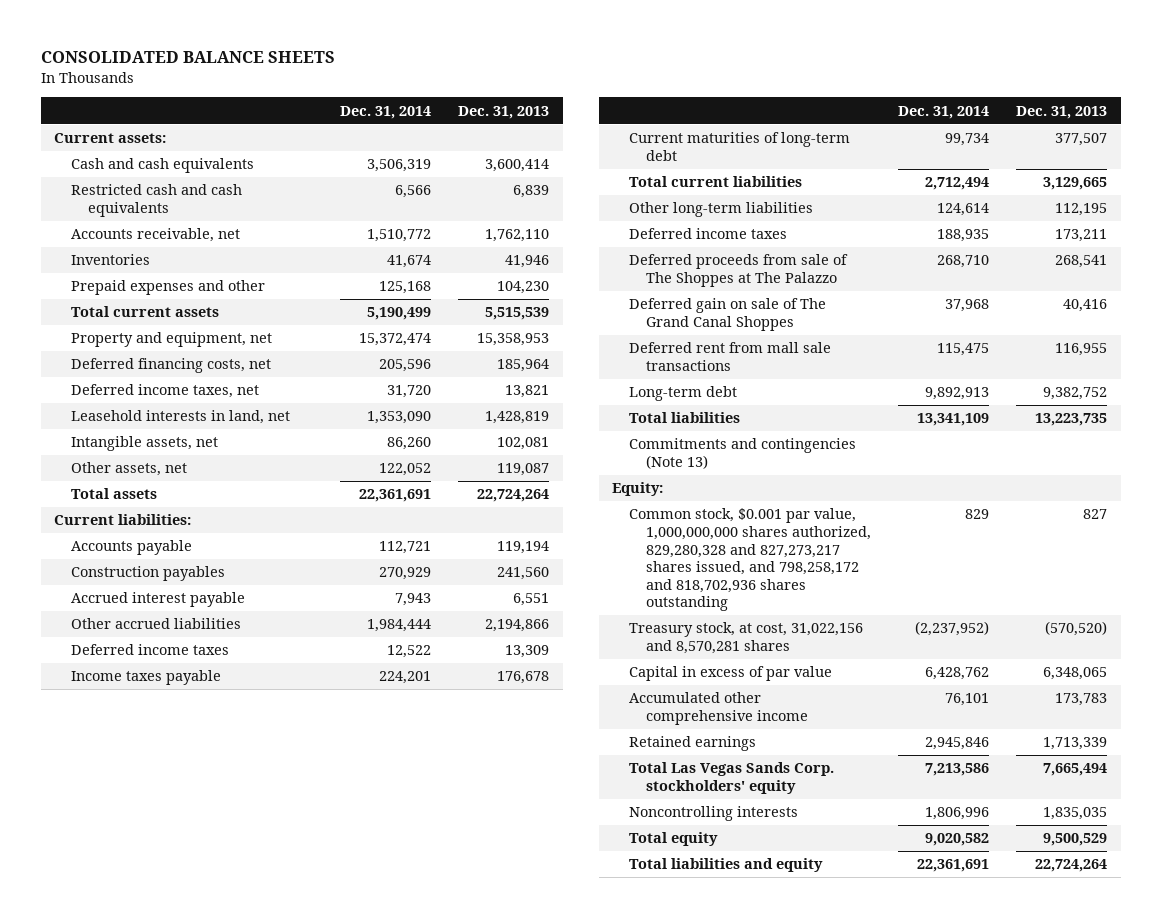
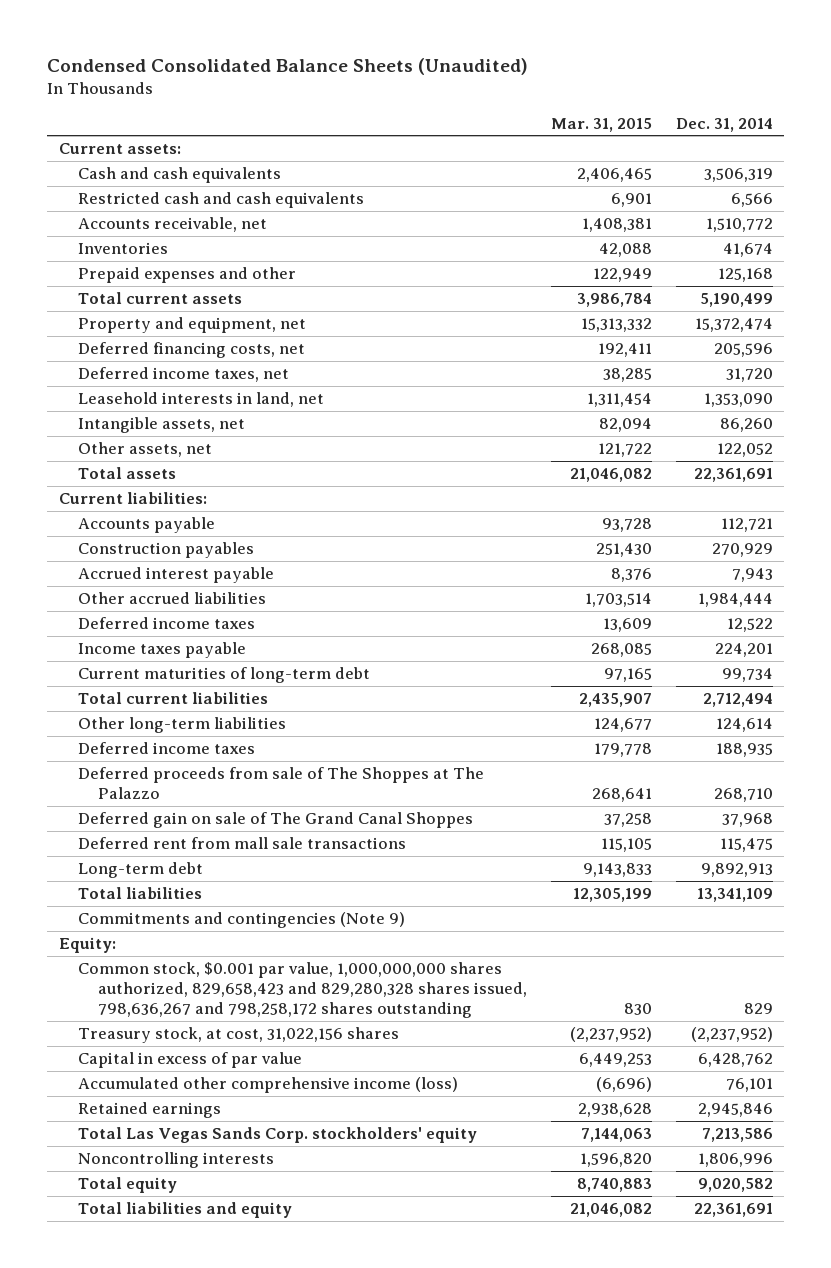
[40,51,335,64] CONSOLIDATED BALANCE SHEETS -> [46,58,528,76] Condensed Consolidated Balance Sheets (Unaudited)
[458,105,550,119] Dec. 31, 2013 -> none
none -> [550,117,652,132] Mar. 31, 2015
[629,438,857,469] Commitments and contingencies (Note 13) -> [78,912,406,929] Commitments and contingencies (Note 9)
[629,508,872,612] Common stock, $0.001 par value, 1,000,000,000 shares authorized, 829,280,328 and 827,273,217 shares issued, and 798,258,172 and 818,702,936 shares outstanding -> [78,962,528,1018] Common stock, $0.001 par value, 1,000,000,000 shares authorized, 829,658,423 and 829,280,328 shares issued, 798,636,267 and 798,258,172 shares outstanding
[629,622,864,654] Treasury stock, at cost, 31,022,156 and 8,570,281 shares -> [78,1027,400,1044] Treasury stock, at cost, 31,022,156 shares
[629,692,809,725] Accumulated other comprehensive income -> [78,1077,459,1094] Accumulated other comprehensive income (loss)

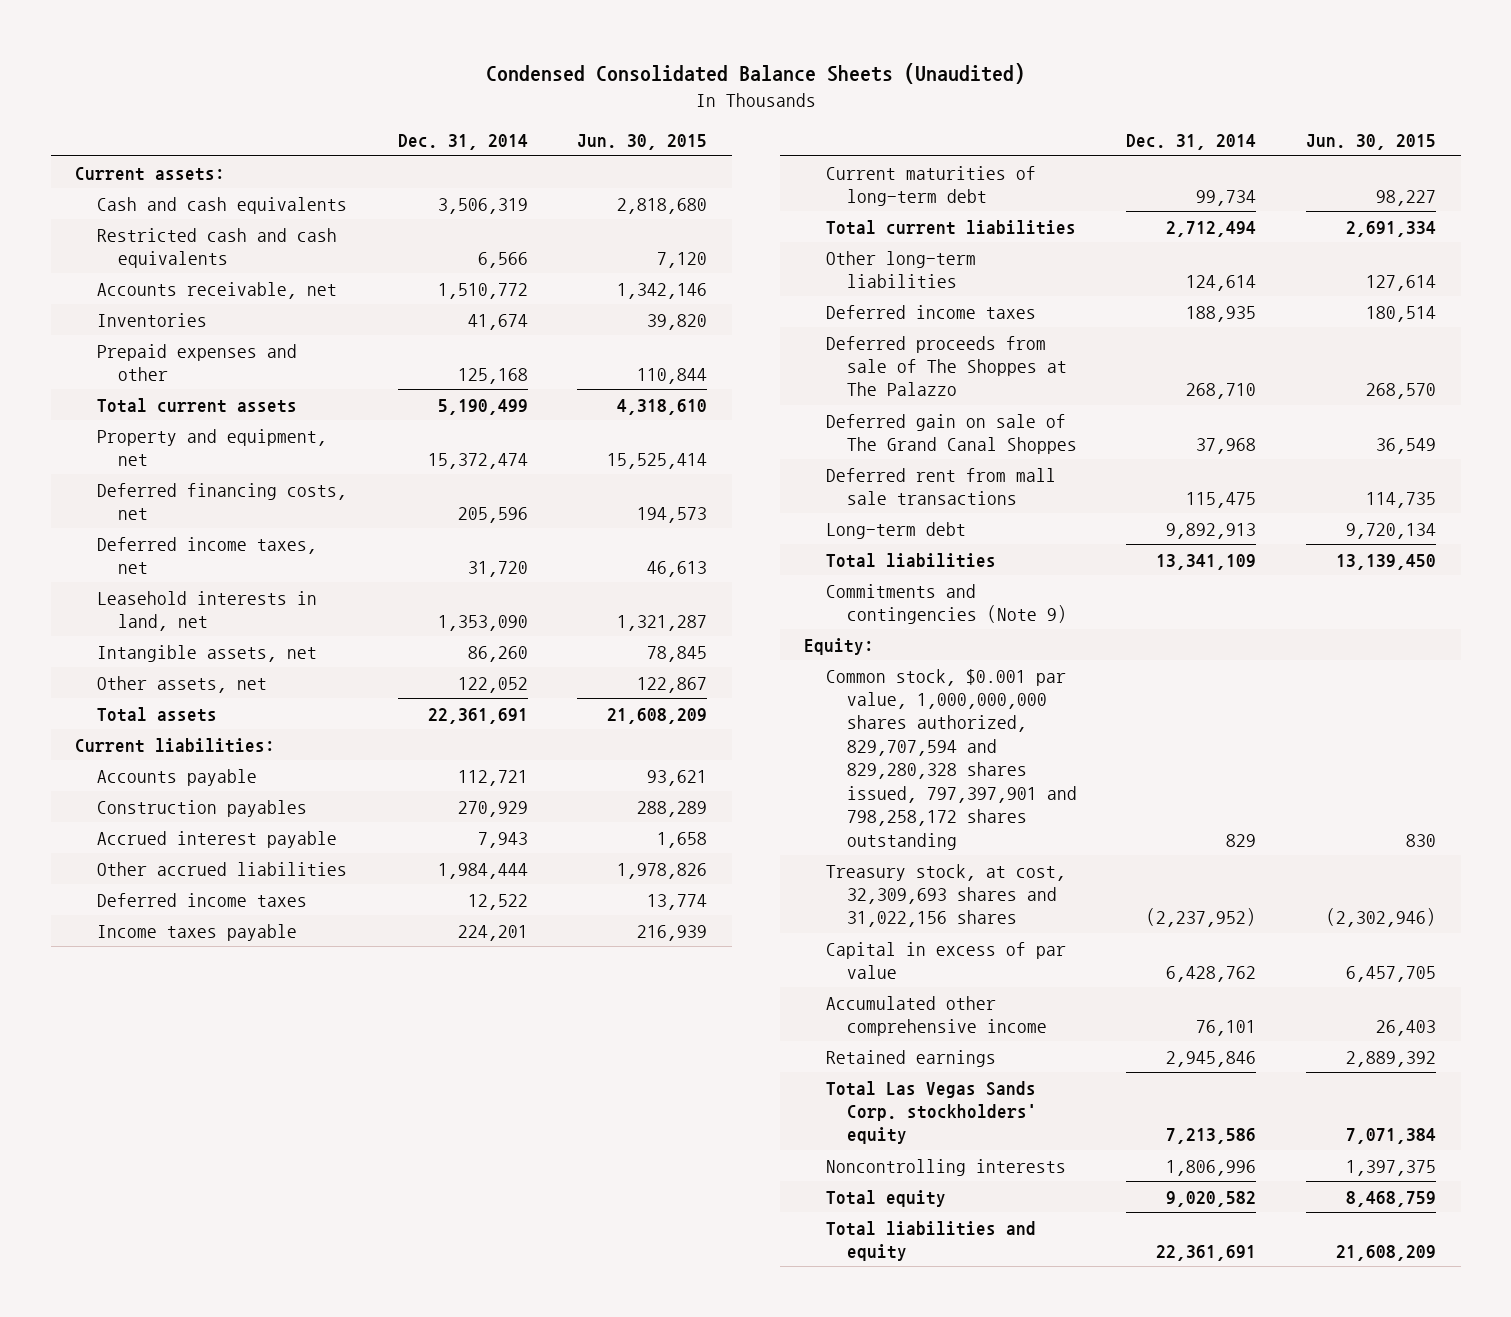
[550,117,652,132] Mar. 31, 2015 -> none
none -> [577,134,708,151] Jun. 30, 2015
[78,962,528,1018] Common stock, $0.001 par value, 1,000,000,000 shares authorized, 829,658,423 and 829,280,328 shares issued, 798,636,267 and 798,258,172 shares outstanding -> [825,668,1077,850] Common stock, $0.001 par value, 1,000,000,000 shares authorized, 829,707,594 and 829,280,328 shares issued, 797,397,901 and 798,258,172 shares outstanding
[78,1027,400,1044] Treasury stock, at cost, 31,022,156 shares -> [825,863,1066,928] Treasury stock, at cost, 32,309,693 shares and 31,022,156 shares
[78,1077,459,1094] Accumulated other comprehensive income (loss) -> [825,995,1047,1037] Accumulated other comprehensive income

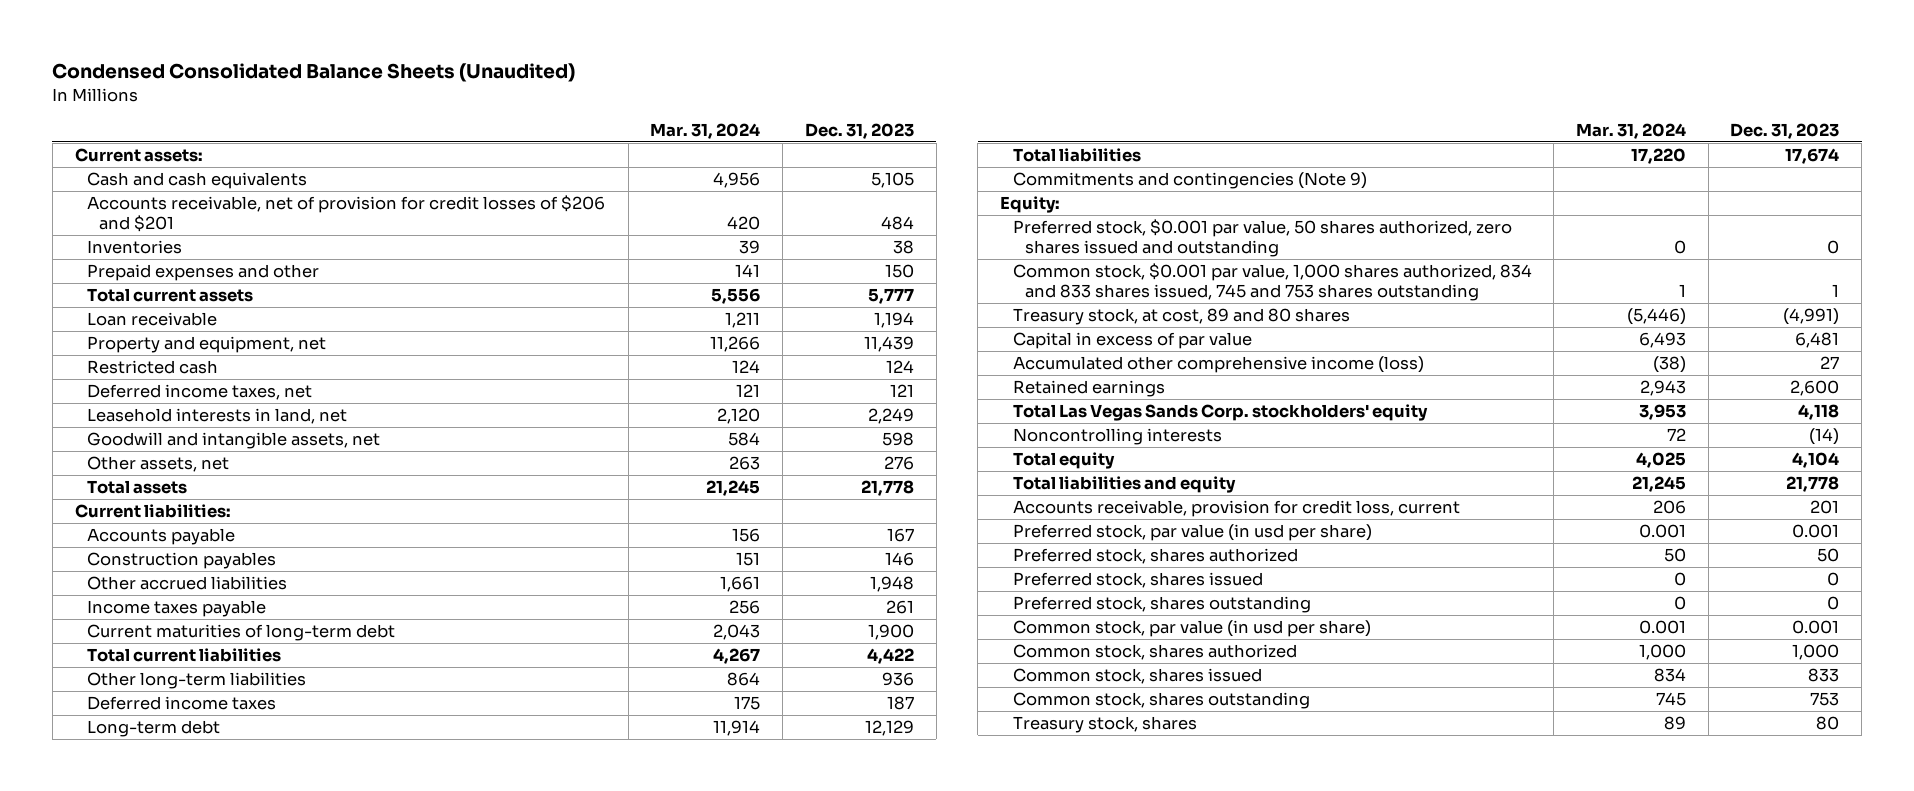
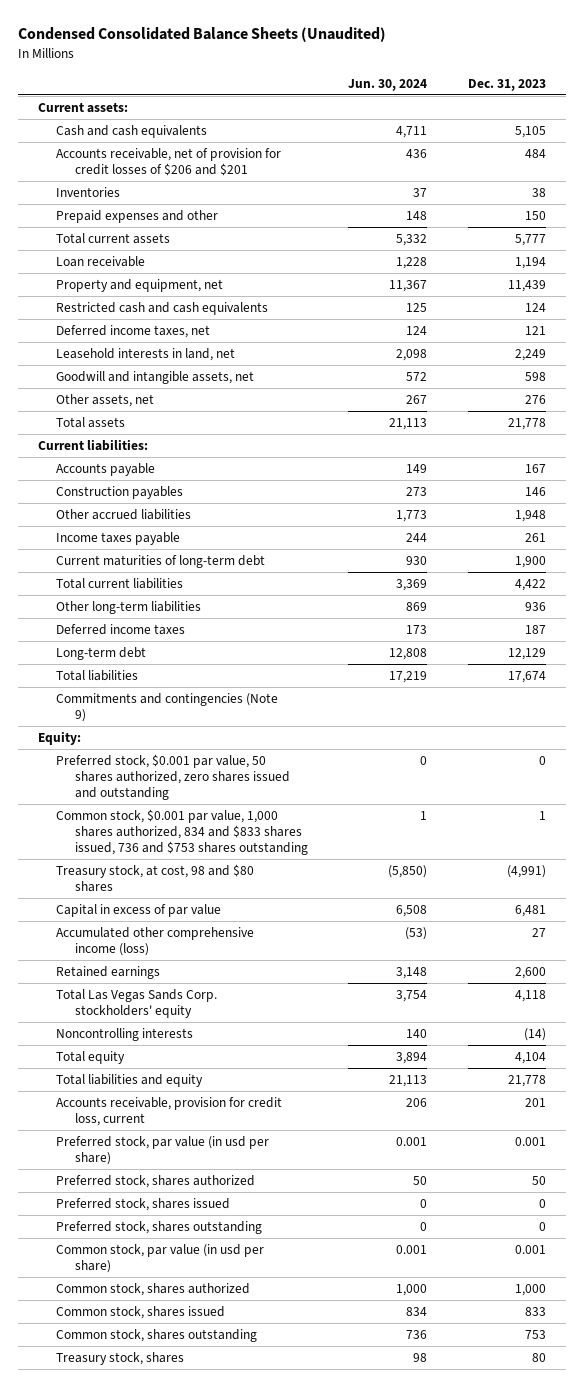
[650,122,761,139] Mar. 31, 2024 -> none
none -> [348,78,428,91] Jun. 30, 2024
[87,360,219,375] Restricted cash -> [56,302,269,316] Restricted cash and cash equivalents
[1012,263,1532,302] Common stock, $0.001 par value, 1,000 shares authorized, 834 and 833 shares issued, 745 and 753 shares outstanding -> [56,809,308,856] Common stock, $0.001 par value, 1,000 shares authorized, 834 and $833 shares issued, 736 and $753 shares outstanding
[1012,308,1350,326] Treasury stock, at cost, 89 and 80 shares -> [56,864,255,893] Treasury stock, at cost, 98 and $80 shares

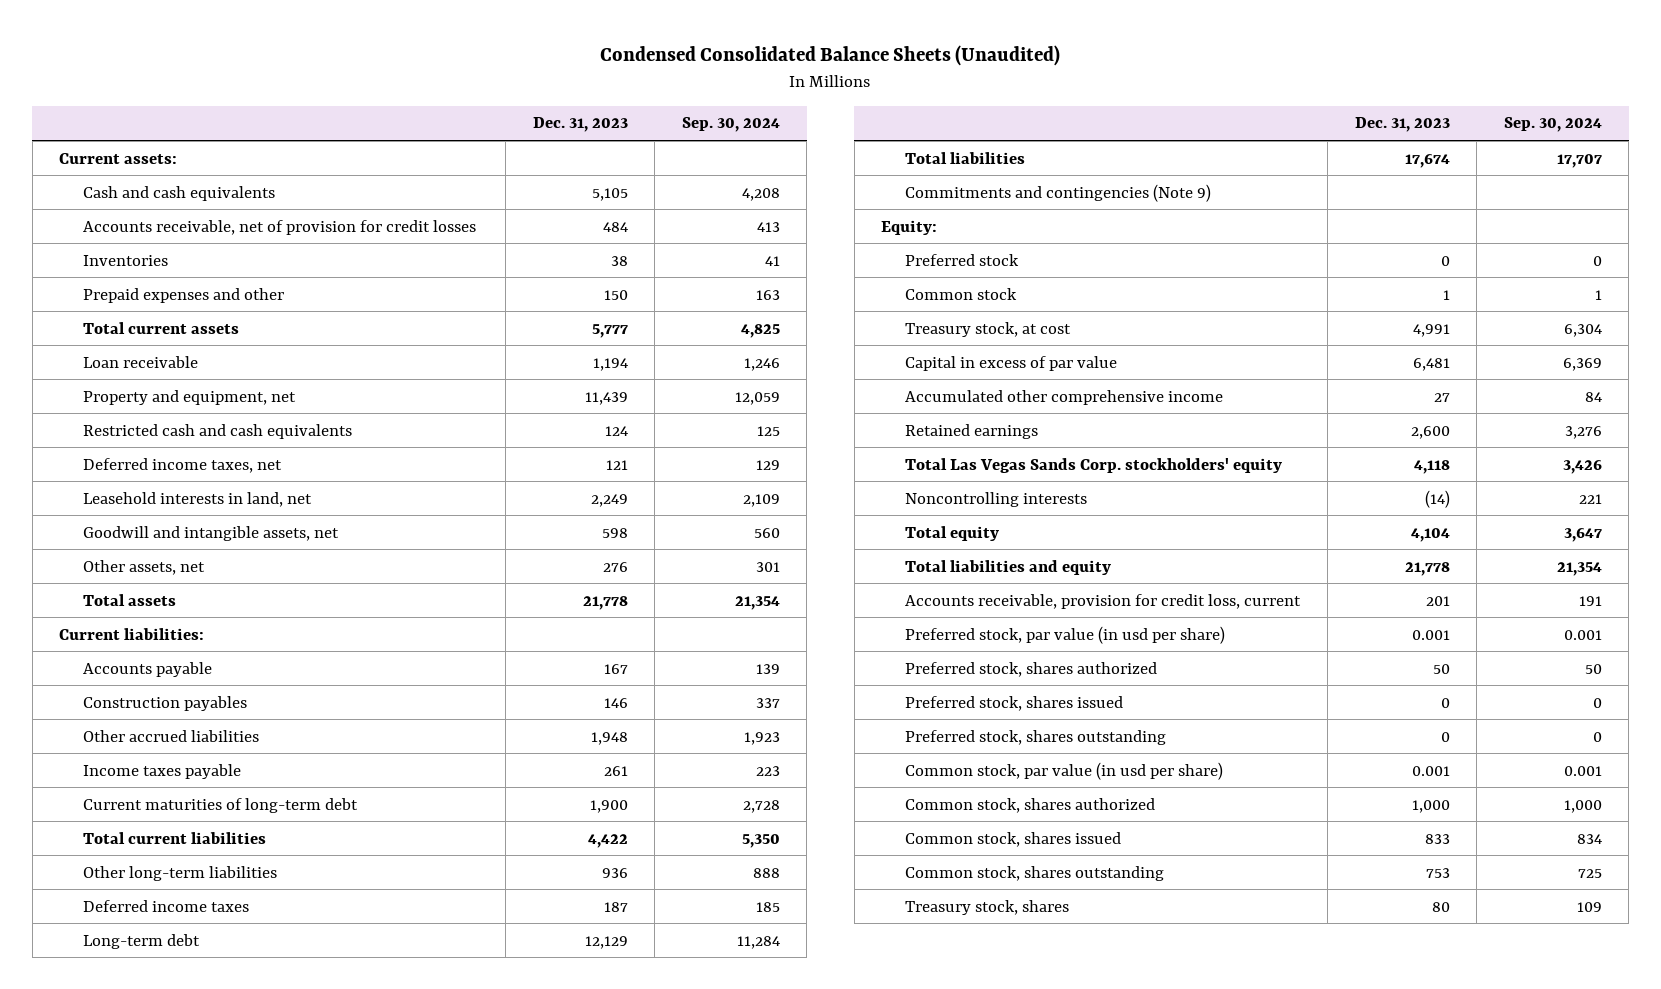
[348,78,428,91] Jun. 30, 2024 -> none
none -> [681,117,780,133] Sep. 30, 2024
[56,148,282,177] Accounts receivable, net of provision for credit losses of $206 and $201 -> [83,219,477,235] Accounts receivable, net of provision for credit losses
[56,754,290,801] Preferred stock, $0.001 par value, 50 shares authorized, zero shares issued and outstanding -> [905,253,1020,266] Preferred stock
[56,809,308,856] Common stock, $0.001 par value, 1,000 shares authorized, 834 and $833 shares issued, 736 and $753 shares outstanding -> [905,287,1018,300] Common stock
[56,864,255,893] Treasury stock, at cost, 98 and $80 shares -> [905,321,1072,337] Treasury stock, at cost
[506,865,546,879] (4,991) -> [1412,323,1450,337] 4,991
[56,927,255,957] Accumulated other comprehensive income (loss) -> [905,389,1224,405] Accumulated other comprehensive income

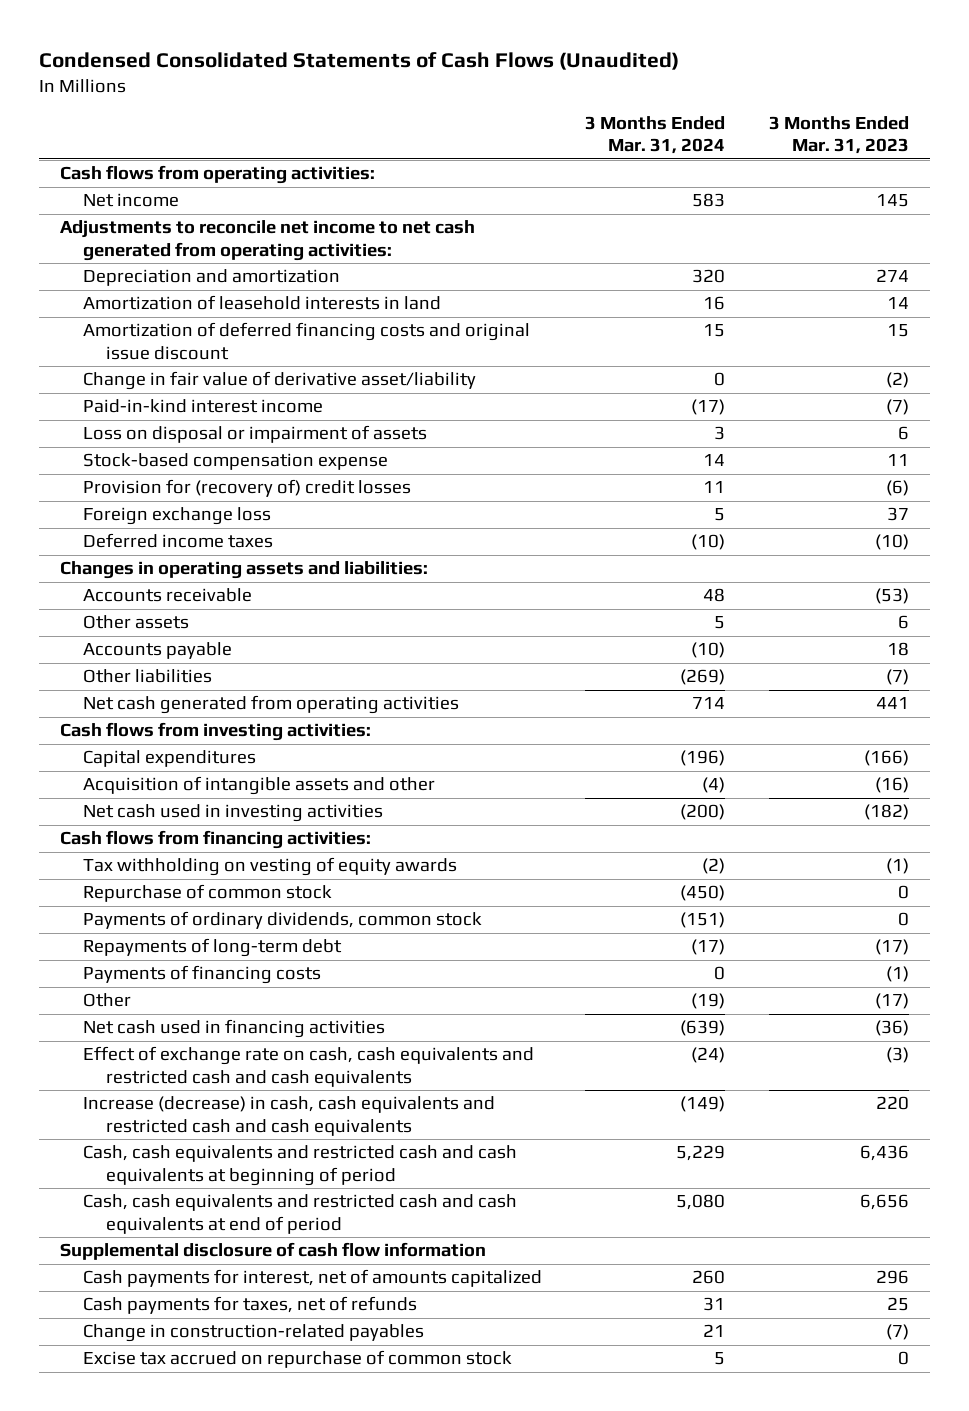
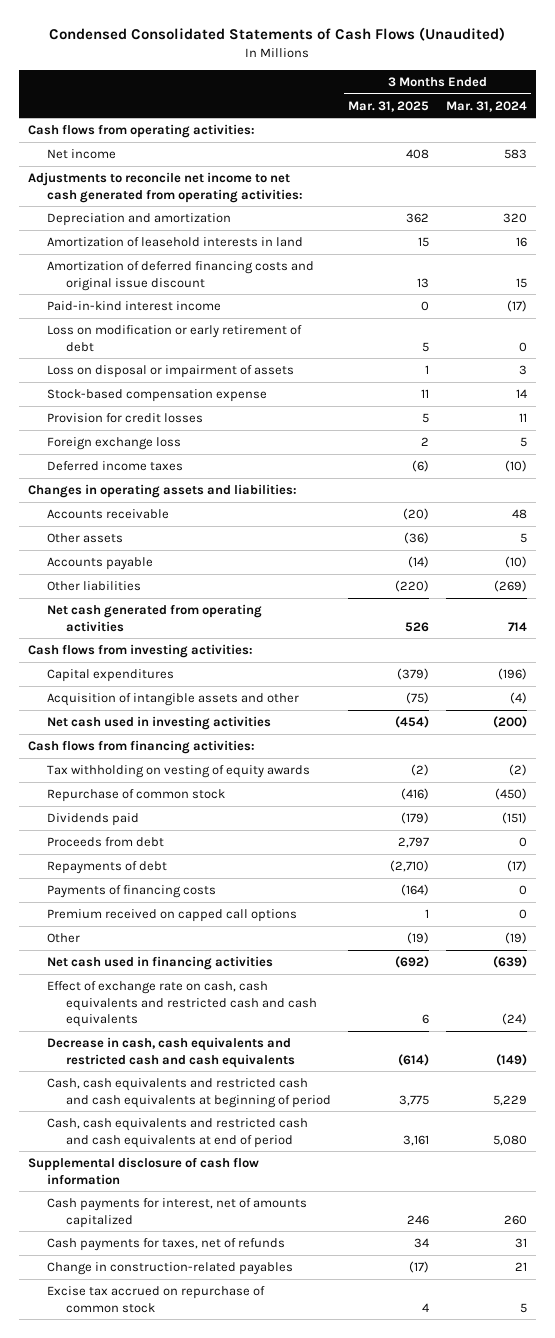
[768,116,909,155] 3 Months Ended Mar. 31, 2023 -> none
none -> [348,100,430,112] Mar. 31, 2025
[83,371,477,391] Change in fair value of derivative asset/liability -> none
none -> [46,324,302,352] Loss on modification or early retirement of debt
[83,479,412,498] Provision for (recovery of) credit losses -> [46,412,203,423] Provision for credit losses
[83,911,483,930] Payments of ordinary dividends, common stock -> [46,812,139,826] Dividends paid
none -> [46,836,164,847] Proceeds from debt
[83,938,343,958] Repayments of long-term debt -> [46,860,167,874] Repayments of debt
none -> [46,908,297,922] Premium received on capped call options
[83,1096,496,1136] Increase (decrease) in cash, cash equivalents and restricted cash and cash equivalents -> [46,1036,296,1068] Decrease in cash, cash equivalents and restricted cash and cash equivalents

